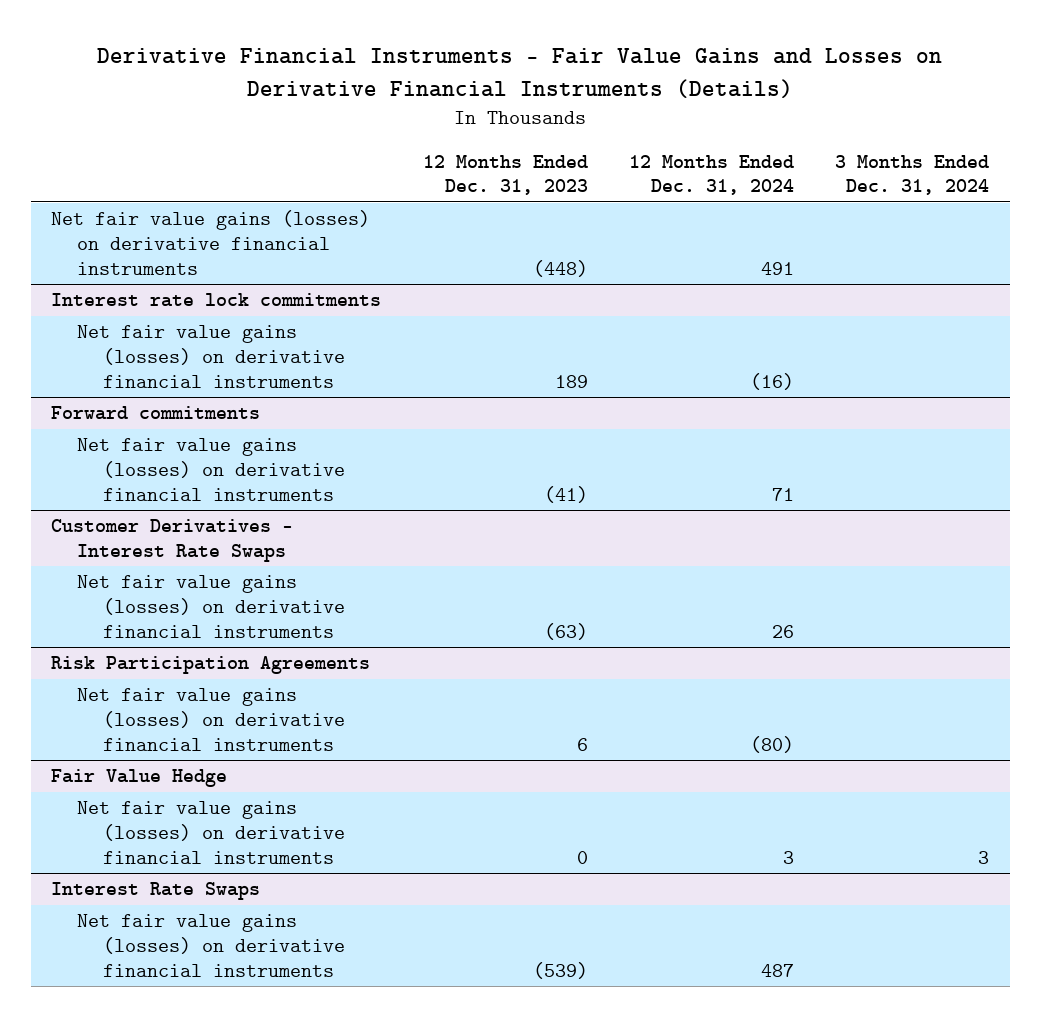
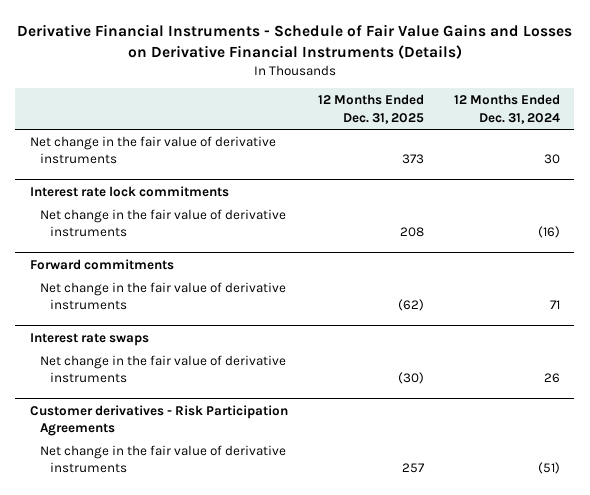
[97,48,943,98] Derivative Financial Instruments - Fair Value Gains and Losses on Derivative Financial Instruments (Details) -> [16,24,572,59] Derivative Financial Instruments - Schedule of Fair Value Gains and Losses on Derivative Financial Instruments (Details)
[422,154,588,196] 12 Months Ended Dec. 31, 2023 -> none
[835,154,990,196] 3 Months Ended Dec. 31, 2024 -> none
none -> [317,94,424,124] 12 Months Ended Dec. 31, 2025
[51,210,371,275] Net fair value gains (losses) on derivative financial instruments -> [30,136,277,165] Net change in the fair value of derivative instruments
[761,261,795,275] 491 -> [543,154,560,165] 30
[77,325,346,388] Net fair value gains (losses) on derivative financial instruments -> [40,209,287,238] Net change in the fair value of derivative instruments
[51,769,228,788] Fair Value Hedge -> none
[77,801,346,864] Net fair value gains (losses) on derivative financial instruments -> none
[51,882,261,901] Interest Rate Swaps -> none
[77,914,346,977] Net fair value gains (losses) on derivative financial instruments -> none
[77,438,346,501] Net fair value gains (losses) on derivative financial instruments -> [40,282,287,311] Net change in the fair value of derivative instruments
[51,519,294,562] Customer Derivatives - Interest Rate Swaps -> [30,332,150,346] Interest rate swaps
[77,575,346,638] Net fair value gains (losses) on derivative financial instruments -> [40,355,287,384] Net change in the fair value of derivative instruments
[51,656,371,675] Risk Participation Agreements -> [30,404,289,436] Customer derivatives - Risk Participation Agreements
[77,688,346,751] Net fair value gains (losses) on derivative financial instruments -> [40,445,287,474] Net change in the fair value of derivative instruments
[750,735,795,753] (80) -> [537,462,560,475] (51)

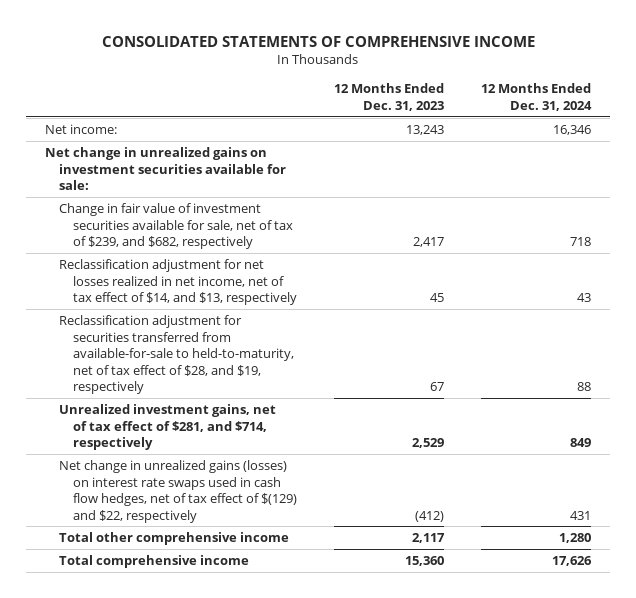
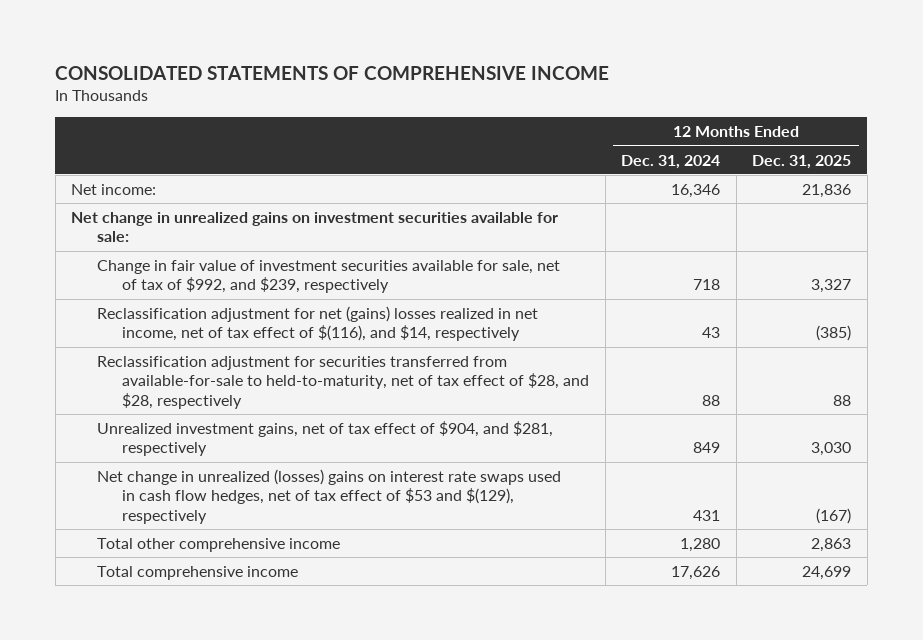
[334,83,445,111] 12 Months Ended Dec. 31, 2023 -> none
none -> [752,154,852,169] Dec. 31, 2025
[59,203,294,250] Change in fair value of investment securities available for sale, net of tax of $239, and $682, respectively -> [96,259,560,294] Change in fair value of investment securities available for sale, net of tax of $992, and $239, respectively
[59,259,298,306] Reclassification adjustment for net losses realized in net income, net of tax effect of $14, and $13, respectively -> [96,305,538,342] Reclassification adjustment for net (gains) losses realized in net income, net of tax effect of $(116), and $14, respectively
[59,315,295,394] Reclassification adjustment for securities transferred from available-for-sale to held-to-maturity, net of tax effect of $28, and $19, respectively -> [96,355,590,409] Reclassification adjustment for securities transferred from available-for-sale to held-to-maturity, net of tax effect of $28, and $28, respectively
[59,404,277,451] Unrealized investment gains, net of tax effect of $281, and $714, respectively -> [96,420,553,457] Unrealized investment gains, net of tax effect of $904, and $281, respectively
[59,460,298,523] Net change in unrealized gains (losses) on interest rate swaps used in cash flow hedges, net of tax effect of $(129) and $22, respectively -> [96,468,561,524] Net change in unrealized (losses) gains on interest rate swaps used in cash flow hedges, net of tax effect of $53 and $(129), respectively

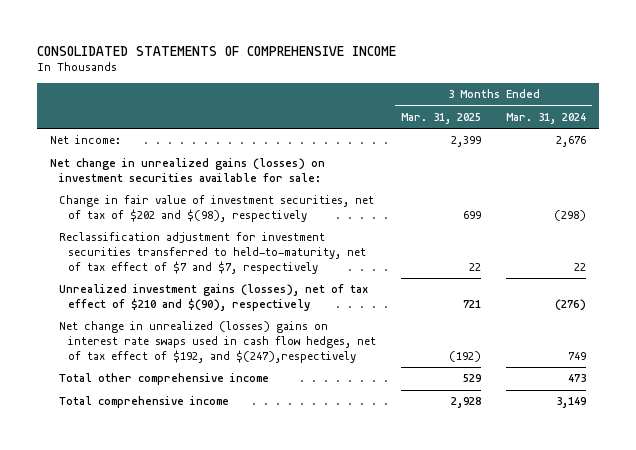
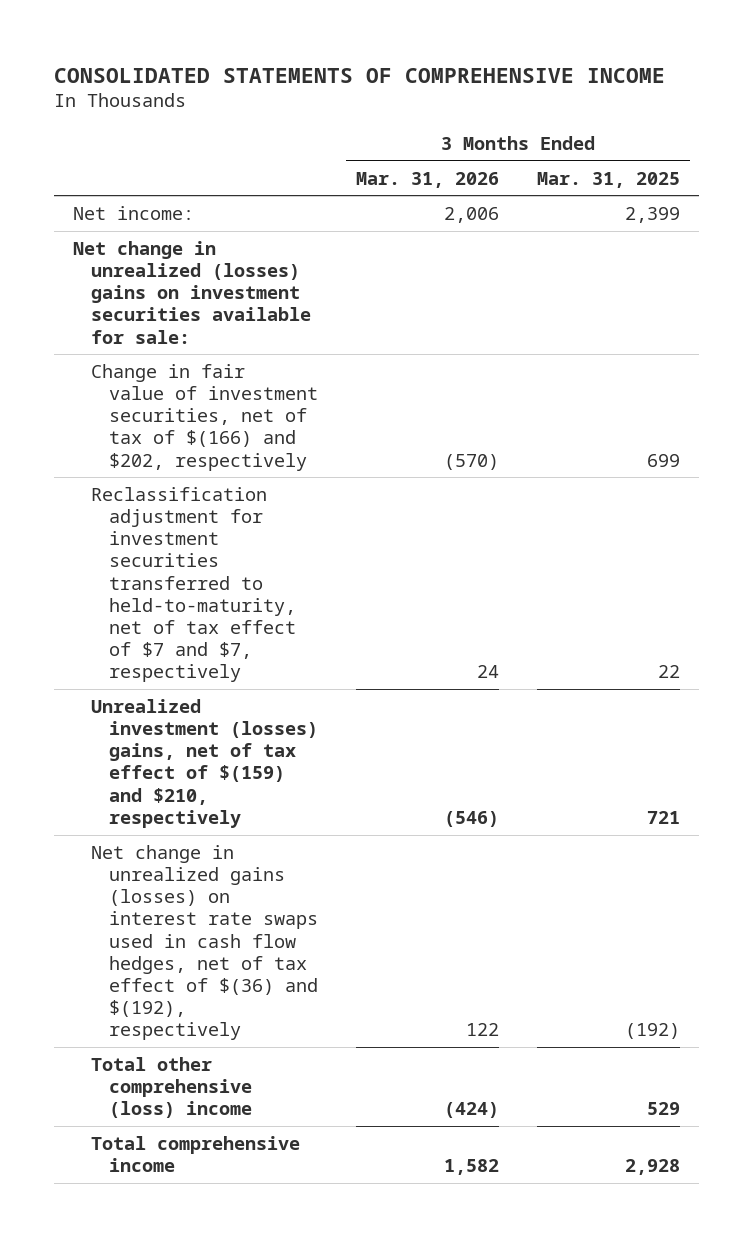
[506,113,587,125] Mar. 31, 2024 -> none
none -> [355,171,499,188] Mar. 31, 2026
[49,158,325,182] Net change in unrealized gains (losses) on investment securities available for sale: -> [73,241,311,344] Net change in unrealized (losses) gains on investment securities available for sale:
[59,195,375,222] Change in fair value of investment securities, net of tax of $202 and $(98), respectively -> [90,364,318,471] Change in fair value of investment securities, net of tax of $(166) and $202, respectively
[59,284,369,311] Unrealized investment gains (losses), net of tax effect of $210 and $(90), respectively -> [90,699,318,828] Unrealized investment (losses) gains, net of tax effect of $(159) and $210, respectively
[59,321,377,363] Net change in unrealized (losses) gains on interest rate swaps used in cash flow hedges, net of tax effect of $192, and $(247),respectively -> [90,845,318,1041] Net change in unrealized gains (losses) on interest rate swaps used in cash flow hedges, net of tax effect of $(36) and $(192), respectively
[59,373,270,386] Total other comprehensive income -> [90,1057,252,1119] Total other comprehensive (loss) income

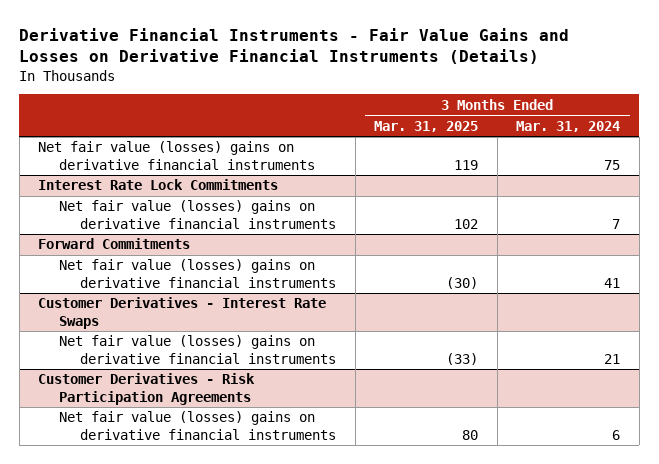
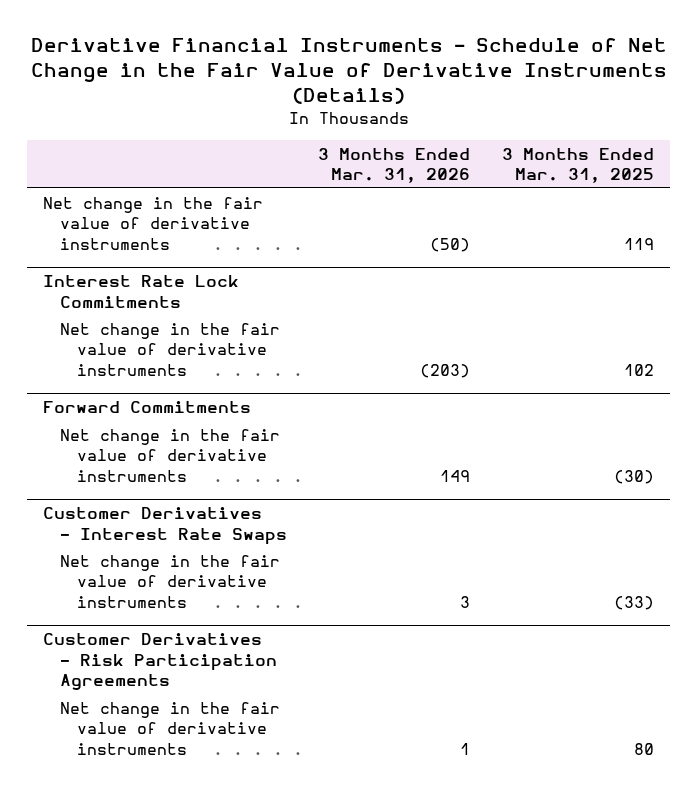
[19,27,570,65] Derivative Financial Instruments - Fair Value Gains and Losses on Derivative Financial Instruments (Details) -> [30,37,667,104] Derivative Financial Instruments - Schedule of Net Change in the Fair Value of Derivative Instruments (Details)
[516,120,621,132] Mar. 31, 2024 -> none
none -> [318,147,471,184] 3 Months Ended Mar. 31, 2026
[38,141,316,171] Net fair value (losses) gains on derivative financial instruments -> [42,196,263,250] Net change in the fair value of derivative instruments
[59,200,337,230] Net fair value (losses) gains on derivative financial instruments -> [59,322,280,376] Net change in the fair value of derivative instruments
[59,259,337,289] Net fair value (losses) gains on derivative financial instruments -> [59,428,280,482] Net change in the fair value of derivative instruments
[59,335,337,365] Net fair value (losses) gains on derivative financial instruments -> [59,554,280,608] Net change in the fair value of derivative instruments
[59,411,337,441] Net fair value (losses) gains on derivative financial instruments -> [59,701,280,755] Net change in the fair value of derivative instruments

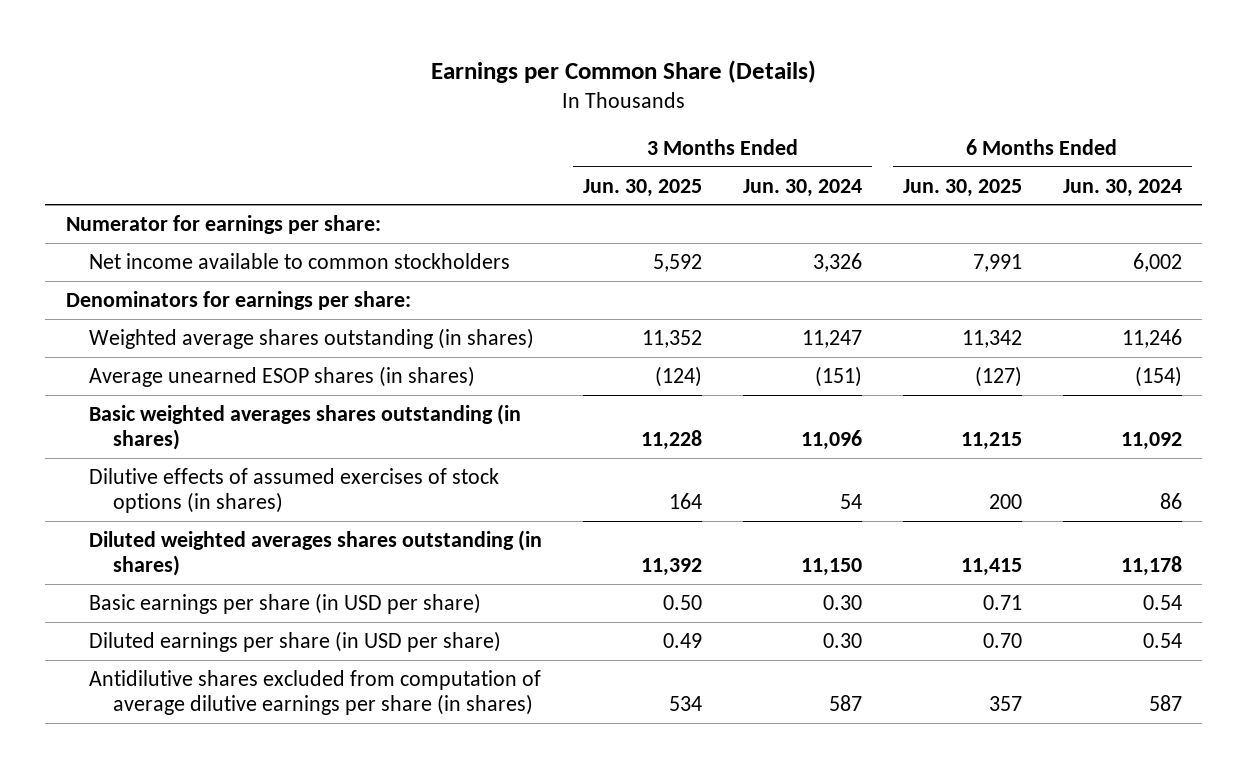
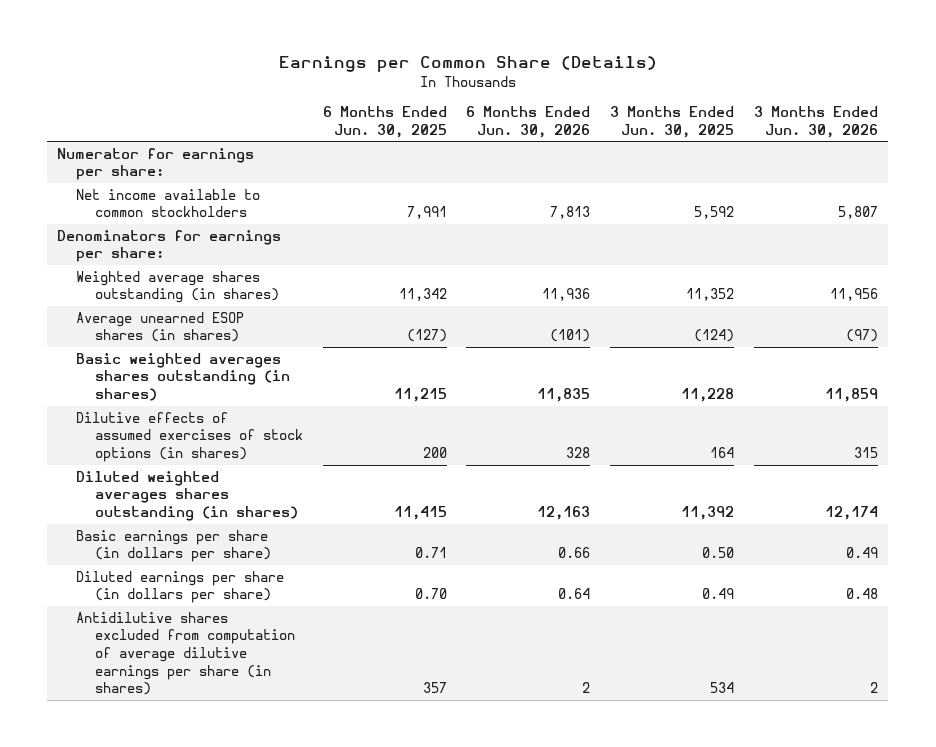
[742,178,862,197] Jun. 30, 2024 -> none
[1062,178,1182,197] Jun. 30, 2024 -> none
none -> [466,106,591,138] 6 Months Ended Jun. 30, 2026
none -> [754,106,879,138] 3 Months Ended Jun. 30, 2026
[89,592,482,614] Basic earnings per share (in USD per share) -> [75,529,271,563] Basic earnings per share (in dollars per share)
[89,630,502,652] Diluted earnings per share (in USD per share) -> [75,570,284,604] Diluted earnings per share (in dollars per share)

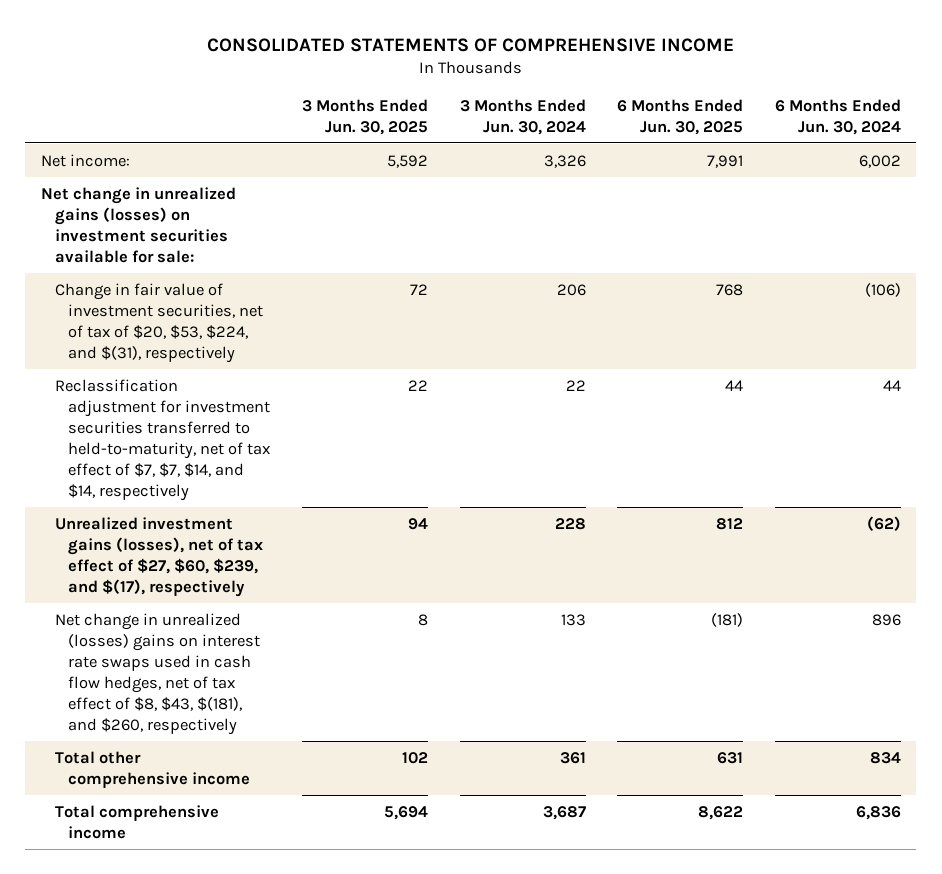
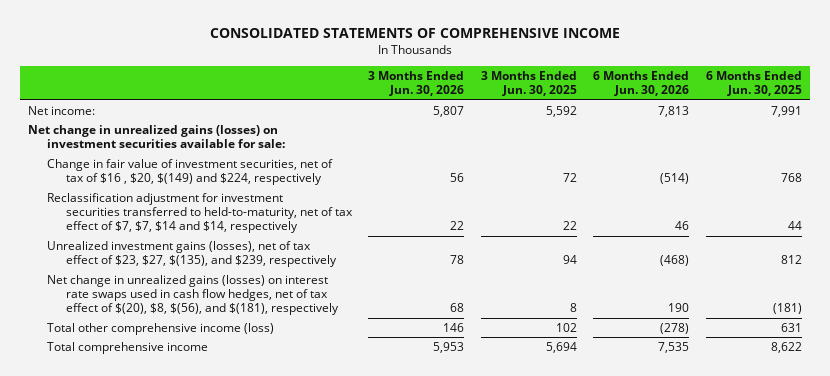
[459,98,586,135] 3 Months Ended Jun. 30, 2024 -> none
[774,98,901,135] 6 Months Ended Jun. 30, 2024 -> none
none -> [368,70,465,97] 3 Months Ended Jun. 30, 2026
none -> [593,70,690,97] 6 Months Ended Jun. 30, 2026
[54,282,264,363] Change in fair value of investment securities, net of tax of $20, $53, $224, and $(31), respectively -> [47,158,334,186] Change in fair value of investment securities, net of tax of $16 , $20, $(149) and $224, respectively
[54,378,271,501] Reclassification adjustment for investment securities transferred to held-to-maturity, net of tax effect of $7, $7, $14, and $14, respectively -> [47,192,353,234] Reclassification adjustment for investment securities transferred to held-to-maturity, net of tax effect of $7, $7, $14 and $14, respectively
[54,516,264,597] Unrealized investment gains (losses), net of tax effect of $27, $60, $239, and $(17), respectively -> [47,240,337,268] Unrealized investment gains (losses), net of tax effect of $23, $27, $(135), and $239, respectively
[54,612,261,735] Net change in unrealized (losses) gains on interest rate swaps used in cash flow hedges, net of tax effect of $8, $43, $(181), and $260, respectively -> [47,274,339,316] Net change in unrealized gains (losses) on interest rate swaps used in cash flow hedges, net of tax effect of $(20), $8, $(56), and $(181), respectively
[54,750,251,788] Total other comprehensive income -> [47,322,275,335] Total other comprehensive income (loss)

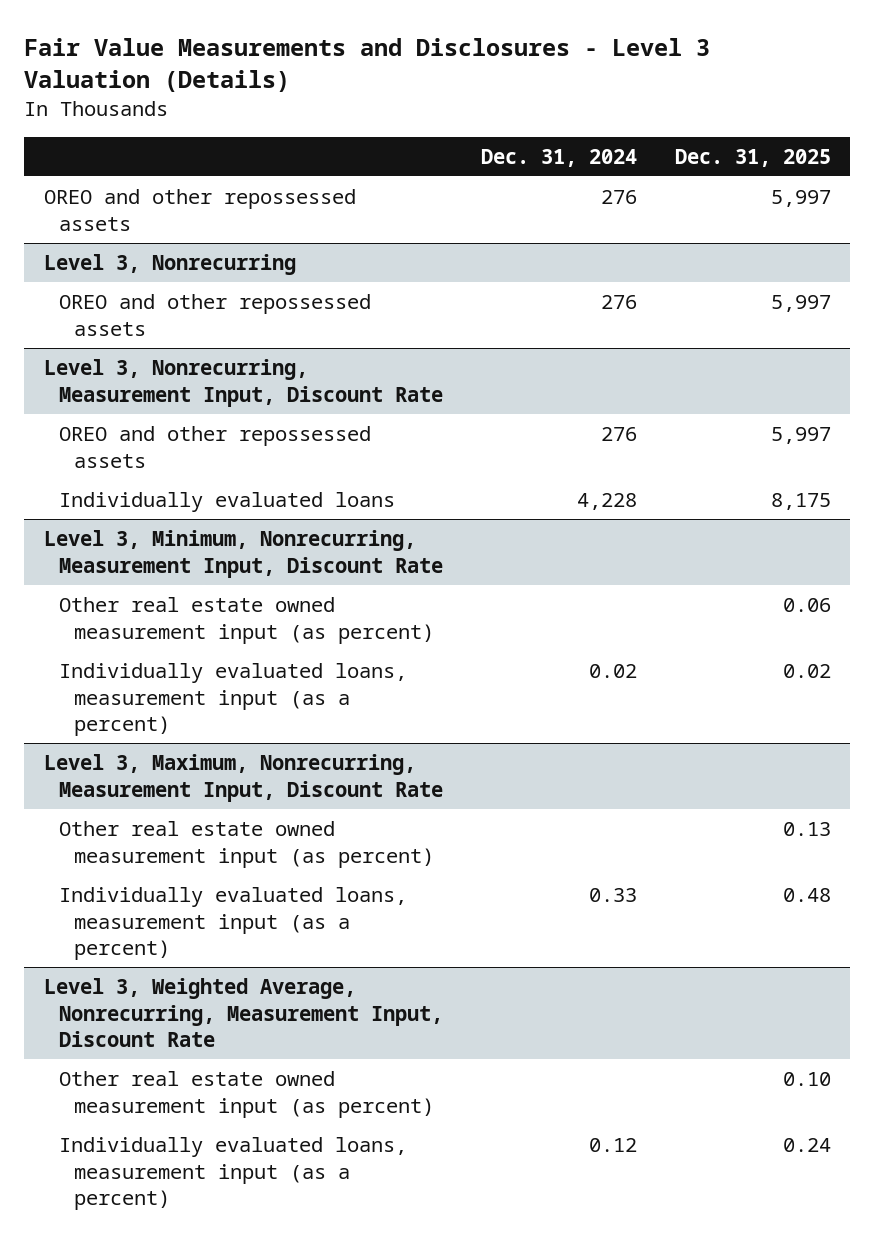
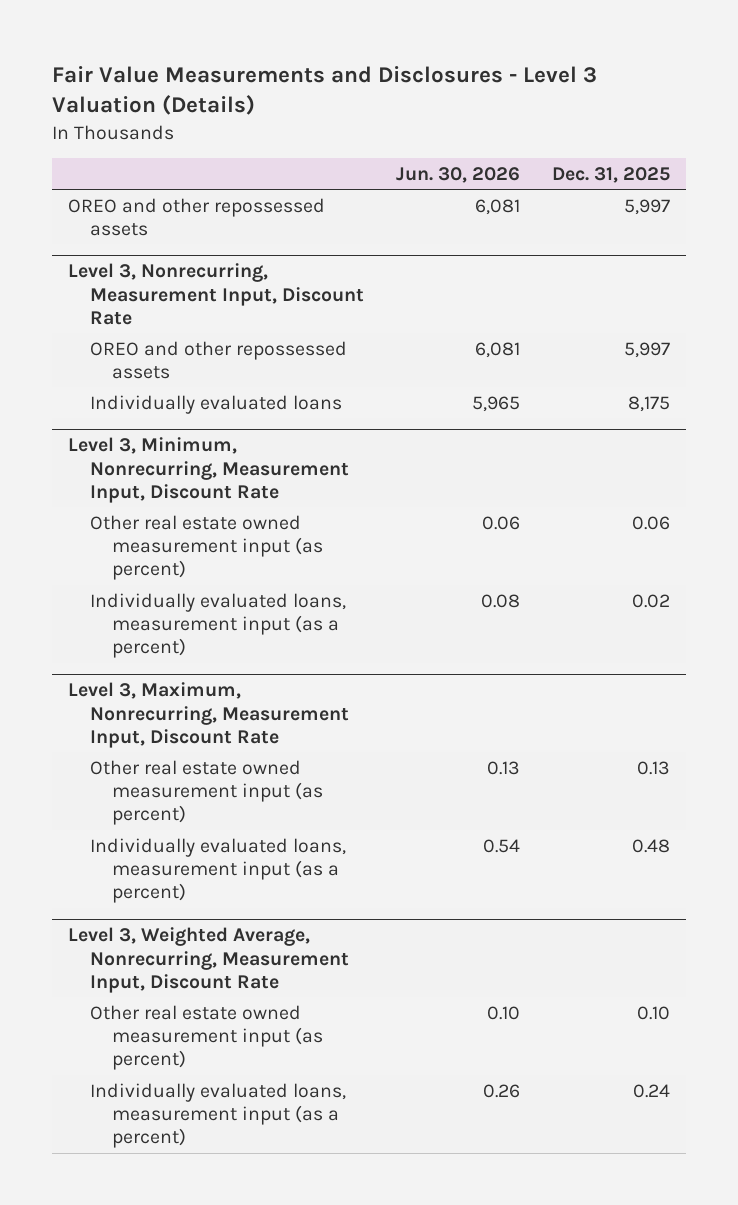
[480,148,637,167] Dec. 31, 2024 -> none
none -> [396,166,521,183] Jun. 30, 2026
[43,254,296,276] Level 3, Nonrecurring -> none
[58,294,371,336] OREO and other repossessed assets -> none

